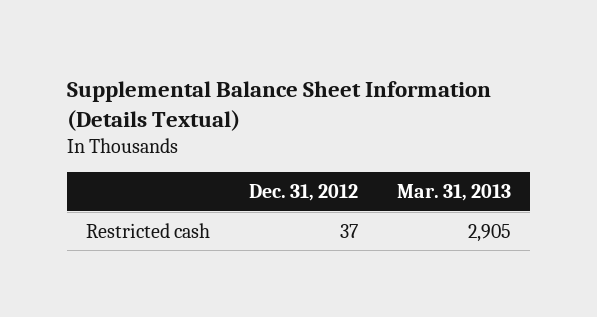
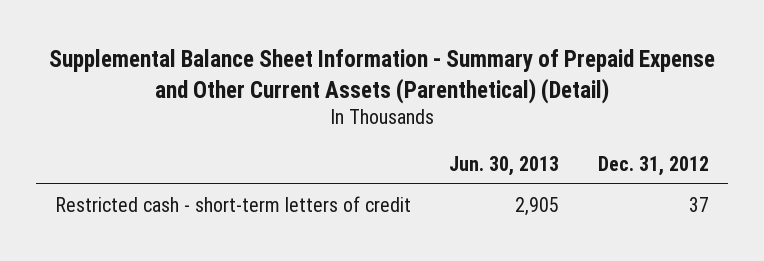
[66,80,491,131] Supplemental Balance Sheet Information (Details Textual) -> [48,48,715,104] Supplemental Balance Sheet Information - Summary of Prepaid Expense and Other Current Assets (Parenthetical) (Detail)
[396,184,511,202] Mar. 31, 2013 -> none
none -> [449,156,560,177] Jun. 30, 2013
[86,222,211,238] Restricted cash -> [55,195,412,212] Restricted cash - short-term letters of credit

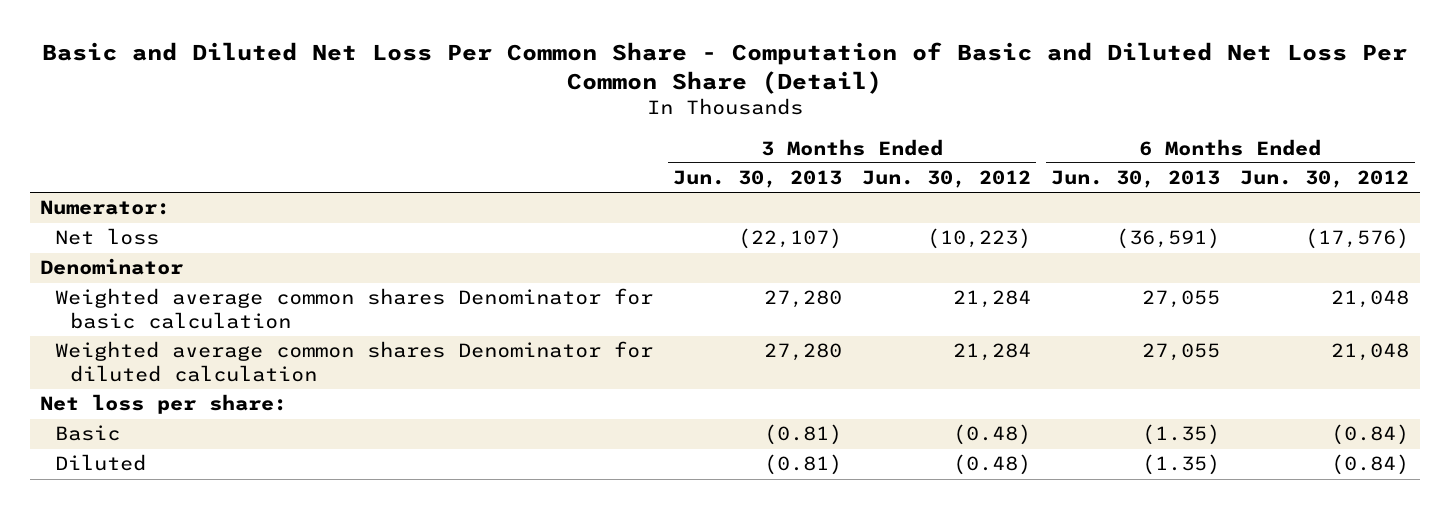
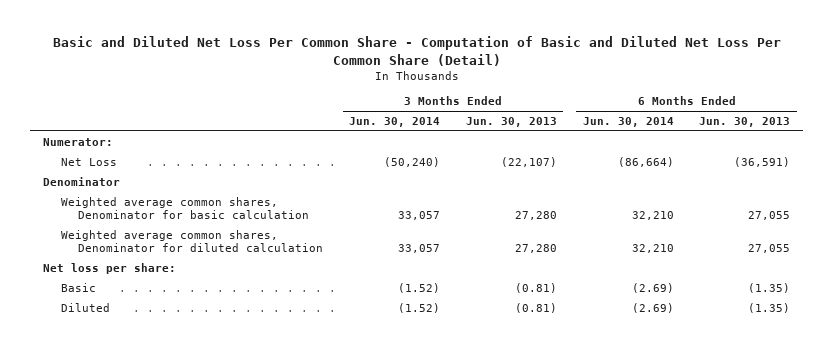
[862,170,1032,189] Jun. 30, 2012 -> none
[1240,170,1410,189] Jun. 30, 2012 -> none
none -> [349,117,441,128] Jun. 30, 2014
none -> [582,117,674,128] Jun. 30, 2014
[55,228,160,246] Net loss -> [60,157,117,166] Net Loss
[55,288,654,330] Weighted average common shares Denominator for basic calculation -> [60,196,310,220] Weighted average common shares, Denominator for basic calculation
[55,341,654,383] Weighted average common shares Denominator for diluted calculation -> [60,229,324,253] Weighted average common shares, Denominator for diluted calculation

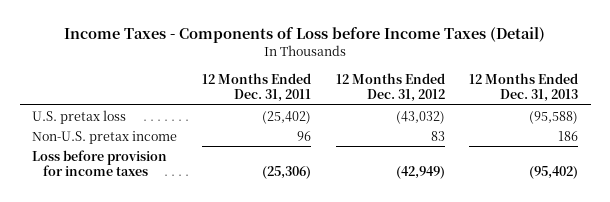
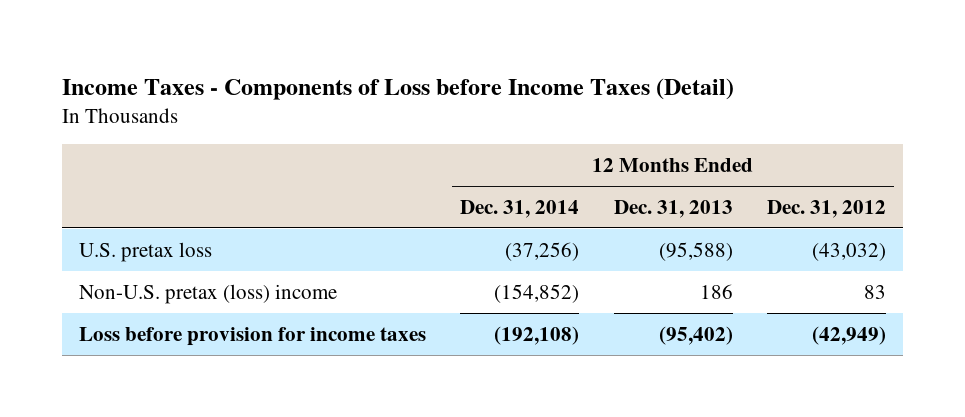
[201,72,311,103] 12 Months Ended Dec. 31, 2011 -> none
none -> [460,199,580,218] Dec. 31, 2014
[32,130,178,144] Non-U.S. pretax income -> [79,283,338,304] Non-U.S. pretax (loss) income

